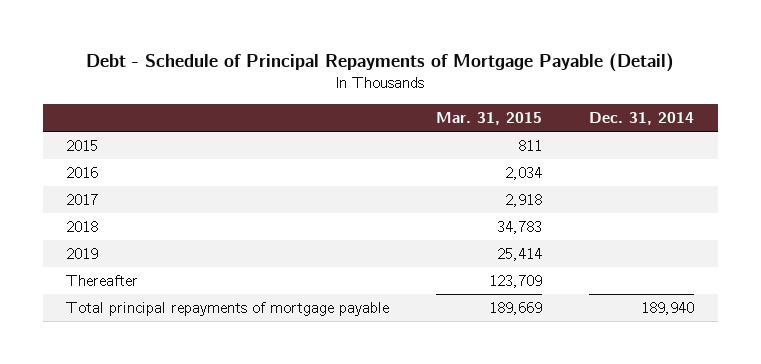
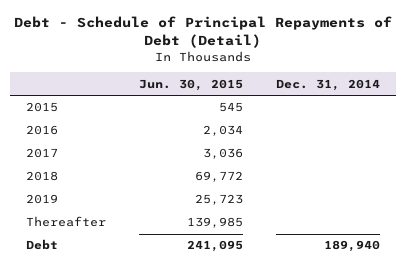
[86,53,675,73] Debt - Schedule of Principal Repayments of Mortgage Payable (Detail) -> [13,16,392,49] Debt - Schedule of Principal Repayments of Debt (Detail)
[436,112,543,126] Mar. 31, 2015 -> none
none -> [138,78,243,91] Jun. 30, 2015
[66,302,390,317] Total principal repayments of mortgage payable -> [25,239,58,251] Debt

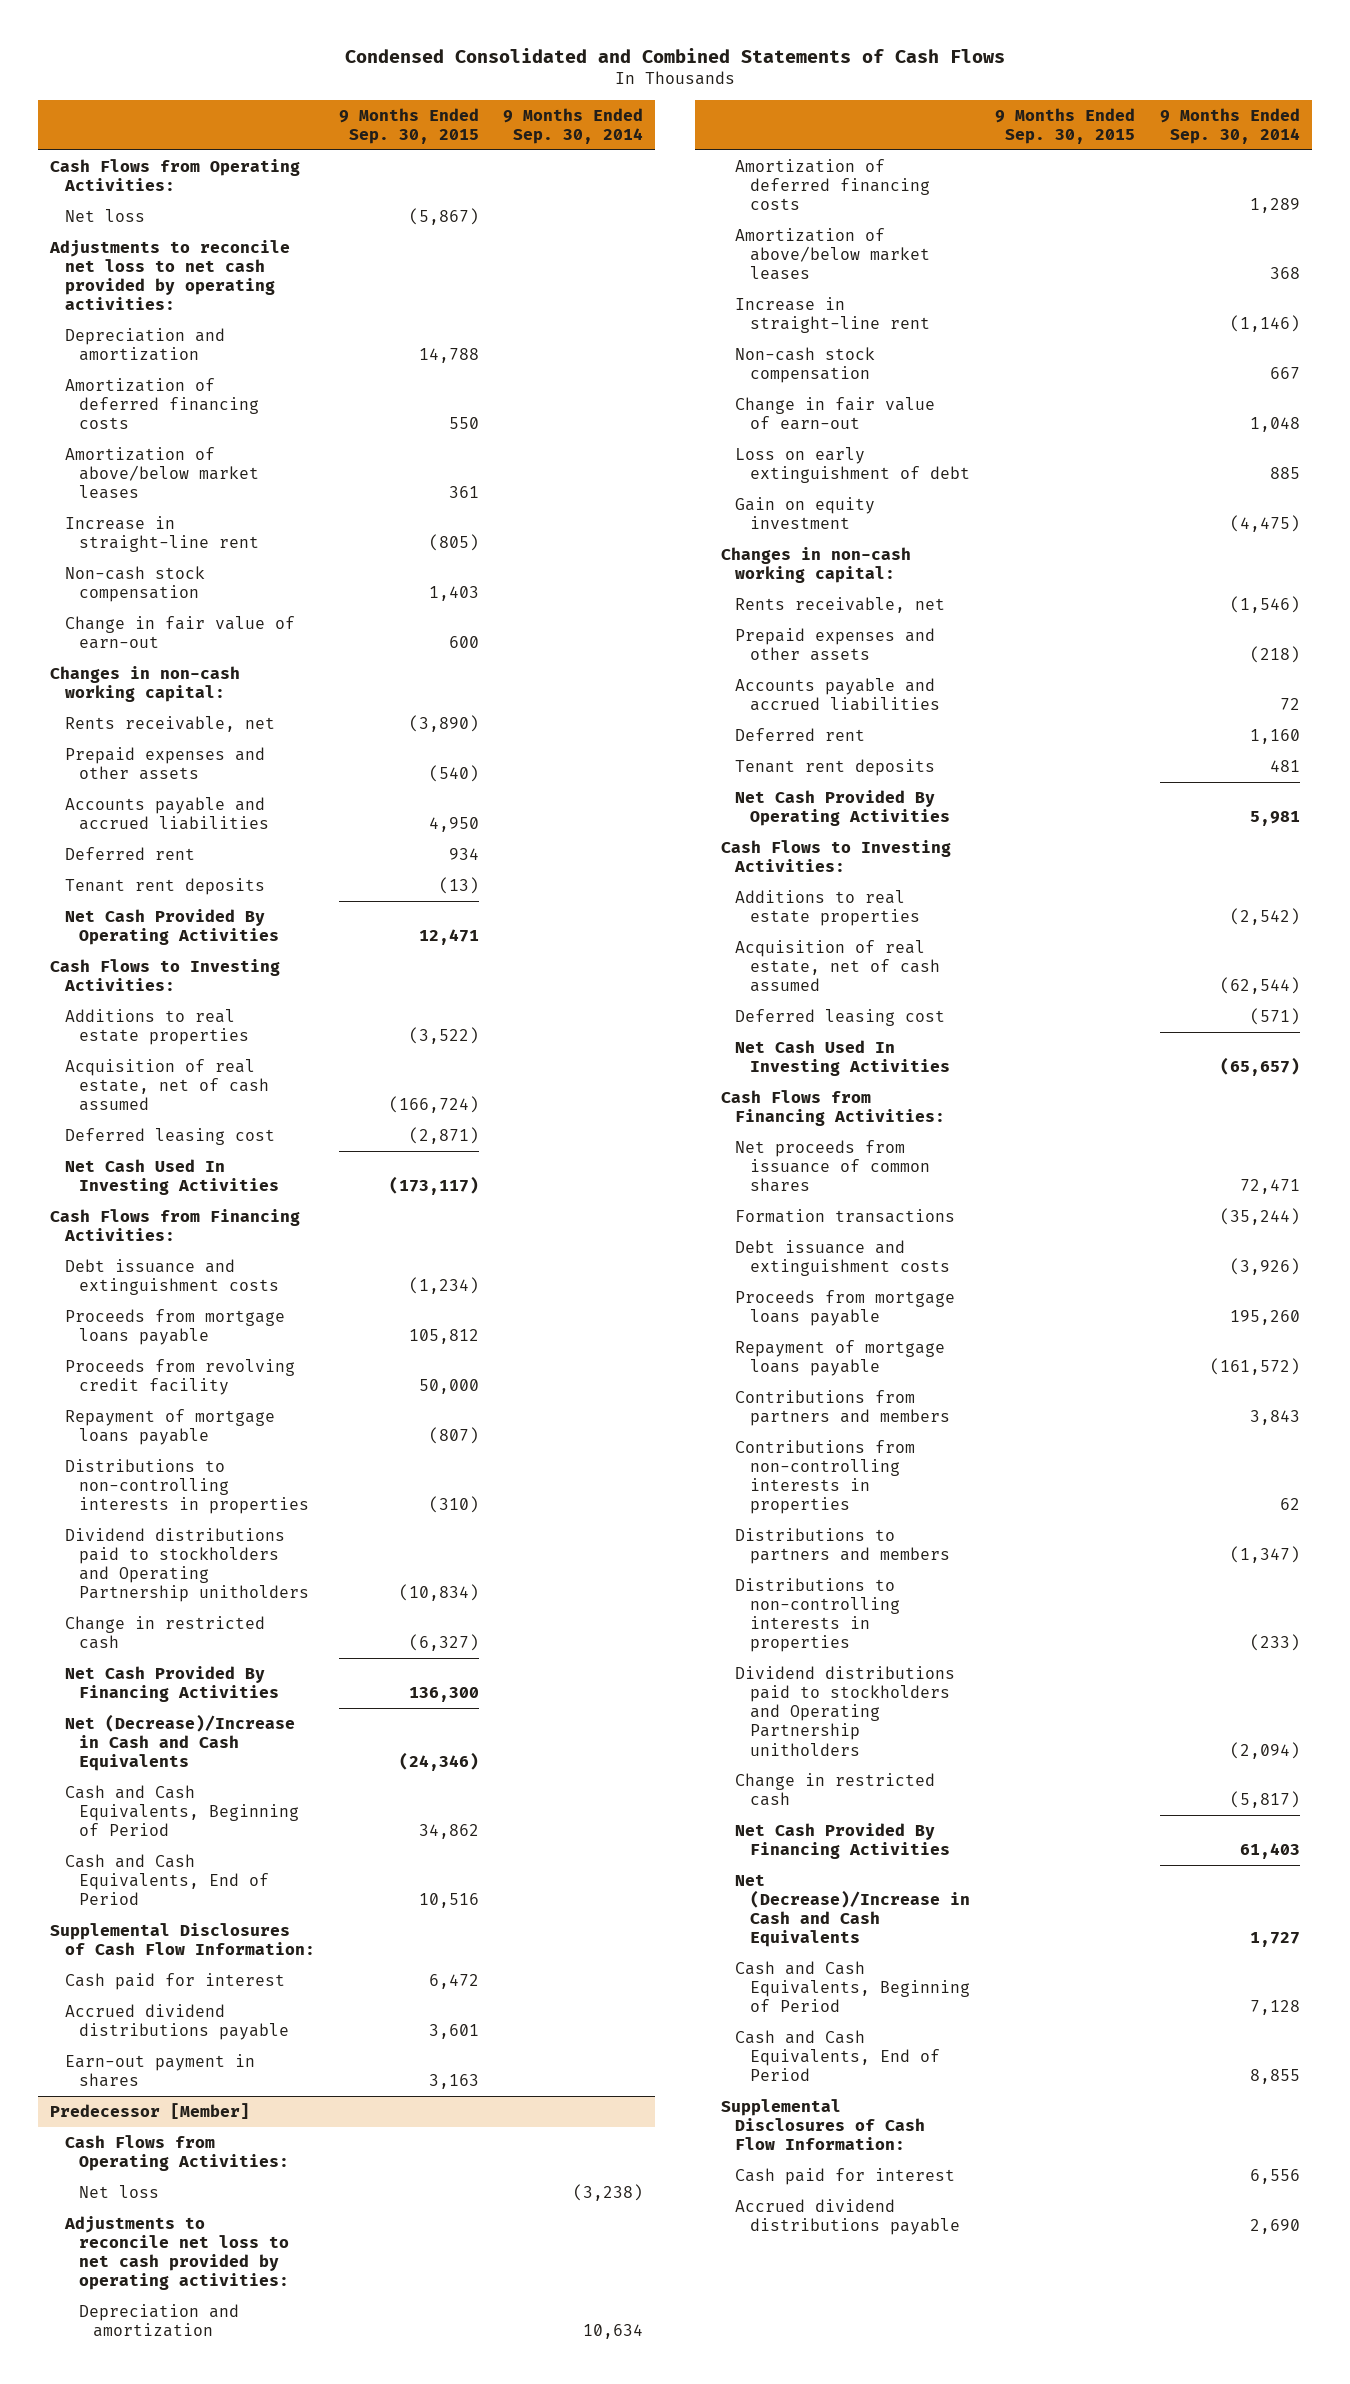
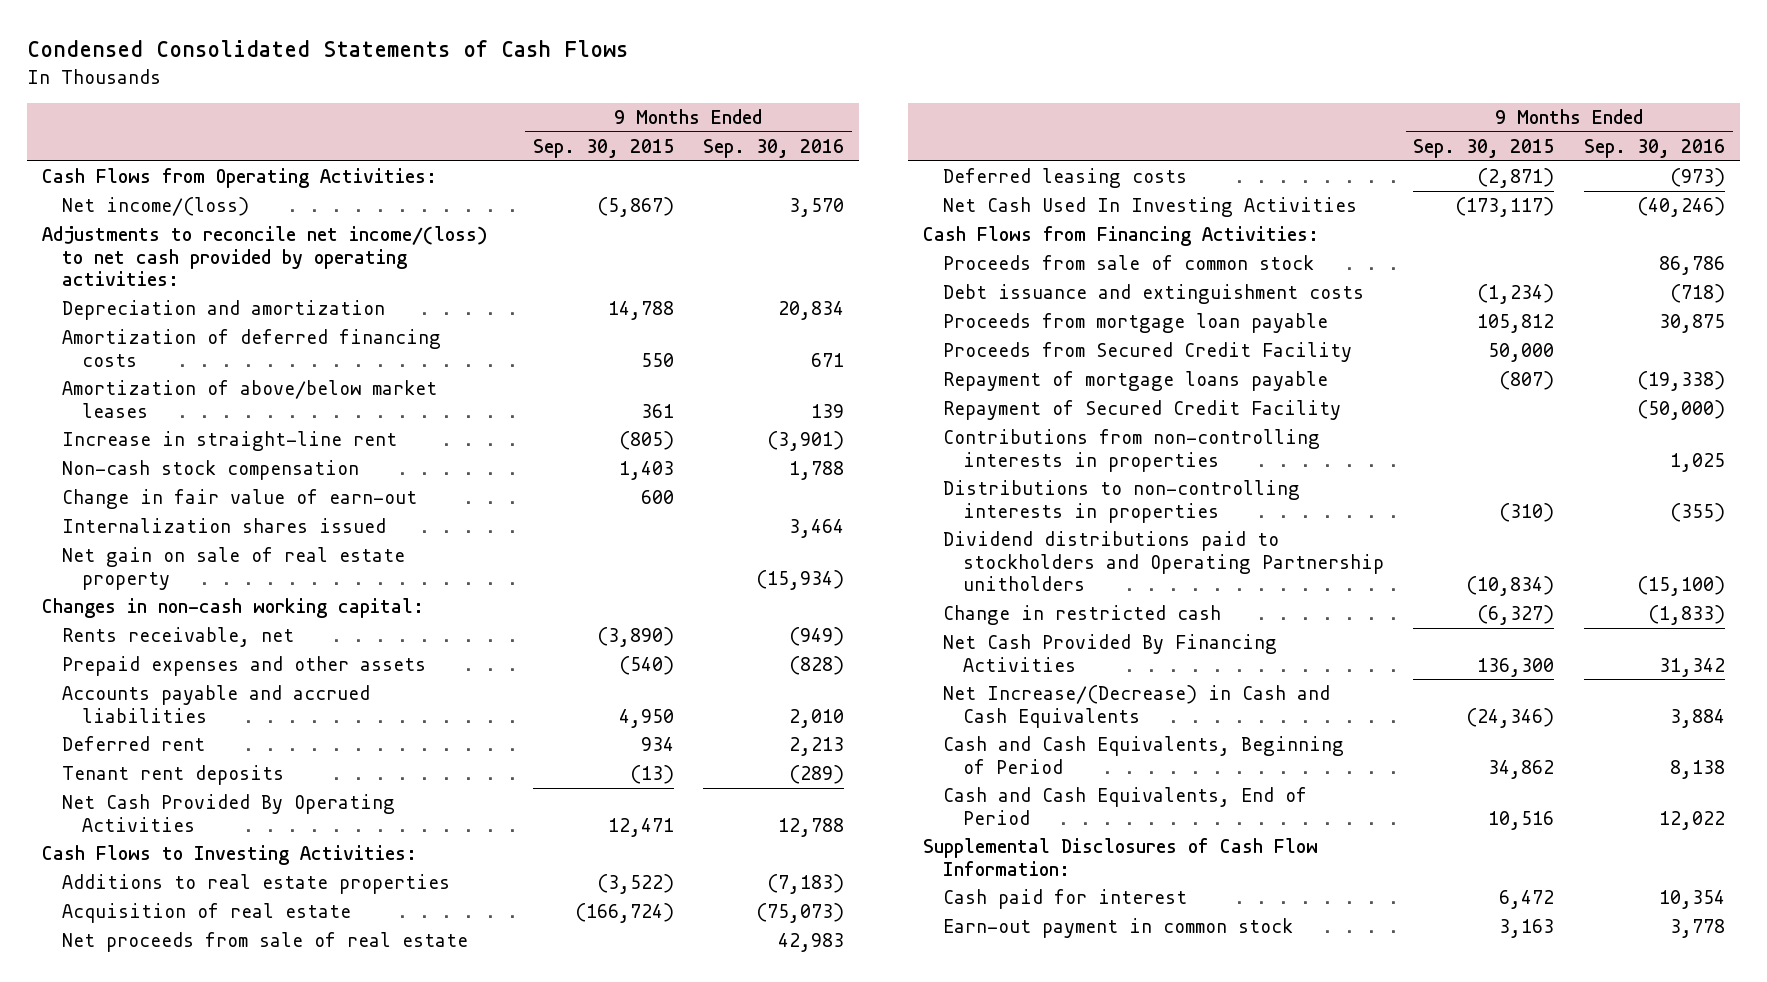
[345,47,1006,63] Condensed Consolidated and Combined Statements of Cash Flows -> [27,40,629,58] Condensed Consolidated Statements of Cash Flows
[503,107,644,144] 9 Months Ended Sep. 30, 2014 -> none
none -> [703,139,845,159] Sep. 30, 2016
[64,208,145,222] Net loss -> [61,197,249,217] Net income/(loss)
[49,239,291,311] Adjustments to reconcile net loss to net cash provided by operating activities: -> [41,226,488,287] Adjustments to reconcile net income/(loss) to net cash provided by operating activities:
none -> [61,518,386,534] Internalization shares issued
none -> [61,547,405,590] Net gain on sale of real estate property
[64,1058,269,1112] Acquisition of real estate, net of cash assumed -> [61,903,351,924] Acquisition of real estate
none -> [61,932,468,953] Net proceeds from sale of real estate
[64,1127,275,1145] Deferred leasing cost -> [942,168,1187,189] Deferred leasing costs
none -> [942,255,1314,271] Proceeds from sale of common stock
[64,1308,285,1346] Proceeds from mortgage loans payable -> [942,313,1328,334] Proceeds from mortgage loan payable
[64,1358,295,1396] Proceeds from revolving credit facility -> [942,342,1352,363] Proceeds from Secured Credit Facility
none -> [942,400,1341,421] Repayment of Secured Credit Facility
none -> [942,429,1320,472] Contributions from non-controlling interests in properties
[64,1713,295,1772] Net (Decrease)/Increase in Cash and Cash Equivalents -> [942,685,1330,728] Net Increase/(Decrease) in Cash and Cash Equivalents
[64,2003,289,2041] Accrued dividend distributions payable -> none
[50,2102,251,2119] Predecessor [Member] -> none
[64,2134,289,2172] Cash Flows from Operating Activities: -> none
[78,2184,159,2198] Net loss -> none
[63,2215,289,2291] Adjustments to reconcile net loss to net cash provided by operating activities: -> none
[78,2303,239,2338] Depreciation and amortization -> none
[735,158,930,211] Amortization of deferred financing costs -> none
[735,227,930,281] Amortization of above/below market leases -> none
[735,296,930,334] Increase in straight-line rent -> none
[735,346,876,384] Non-cash stock compensation -> none
[735,396,936,431] Change in fair value of earn-out -> none
[735,446,970,484] Loss on early extinguishment of debt -> none
[735,496,876,530] Gain on equity investment -> none
[721,546,912,584] Changes in non-cash working capital: -> none
[735,596,946,613] Rents receivable, net -> none
[735,627,936,662] Prepaid expenses and other assets -> none
[735,677,940,712] Accounts payable and accrued liabilities -> none
[735,727,866,741] Deferred rent -> none
[735,758,936,776] Tenant rent deposits -> none
[735,789,950,827] Net Cash Provided By Operating Activities -> none
[721,839,952,873] Cash Flows to Investing Activities: -> none
[735,889,920,927] Additions to real estate properties -> none
[735,939,940,993] Acquisition of real estate, net of cash assumed -> none
[735,1008,946,1026] Deferred leasing cost -> none
[735,1039,950,1077] Net Cash Used In Investing Activities -> none
[721,1089,946,1127] Cash Flows from Financing Activities: -> none
[735,1139,930,1193] Net proceeds from issuance of common shares -> none
[735,1208,956,1223] Formation transactions -> none
[735,1239,950,1277] Debt issuance and extinguishment costs -> none
[735,1289,956,1327] Proceeds from mortgage loans payable -> none
[735,1339,946,1377] Repayment of mortgage loans payable -> none
[735,1389,950,1427] Contributions from partners and members -> none
[735,1439,916,1515] Contributions from non-controlling interests in properties -> none
[735,1527,950,1565] Distributions to partners and members -> none
[735,1577,900,1653] Distributions to non-controlling interests in properties -> none
[735,1665,956,1756] Dividend distributions paid to stockholders and Operating Partnership unitholders -> none
[735,1772,936,1807] Change in restricted cash -> none
[735,1822,950,1860] Net Cash Provided By Financing Activities -> none
[735,1873,970,1948] Net (Decrease)/Increase in Cash and Cash Equivalents -> none
[735,1960,970,2013] Cash and Cash Equivalents, Beginning of Period -> none
[735,2029,940,2082] Cash and Cash Equivalents, End of Period -> none
[721,2098,926,2151] Supplemental Disclosures of Cash Flow Information: -> none
[735,2167,956,2185] Cash paid for interest -> none
[735,2198,960,2236] Accrued dividend distributions payable -> none
[64,2053,255,2088] Earn-out payment in shares -> [942,918,1293,939] Earn-out payment in common stock

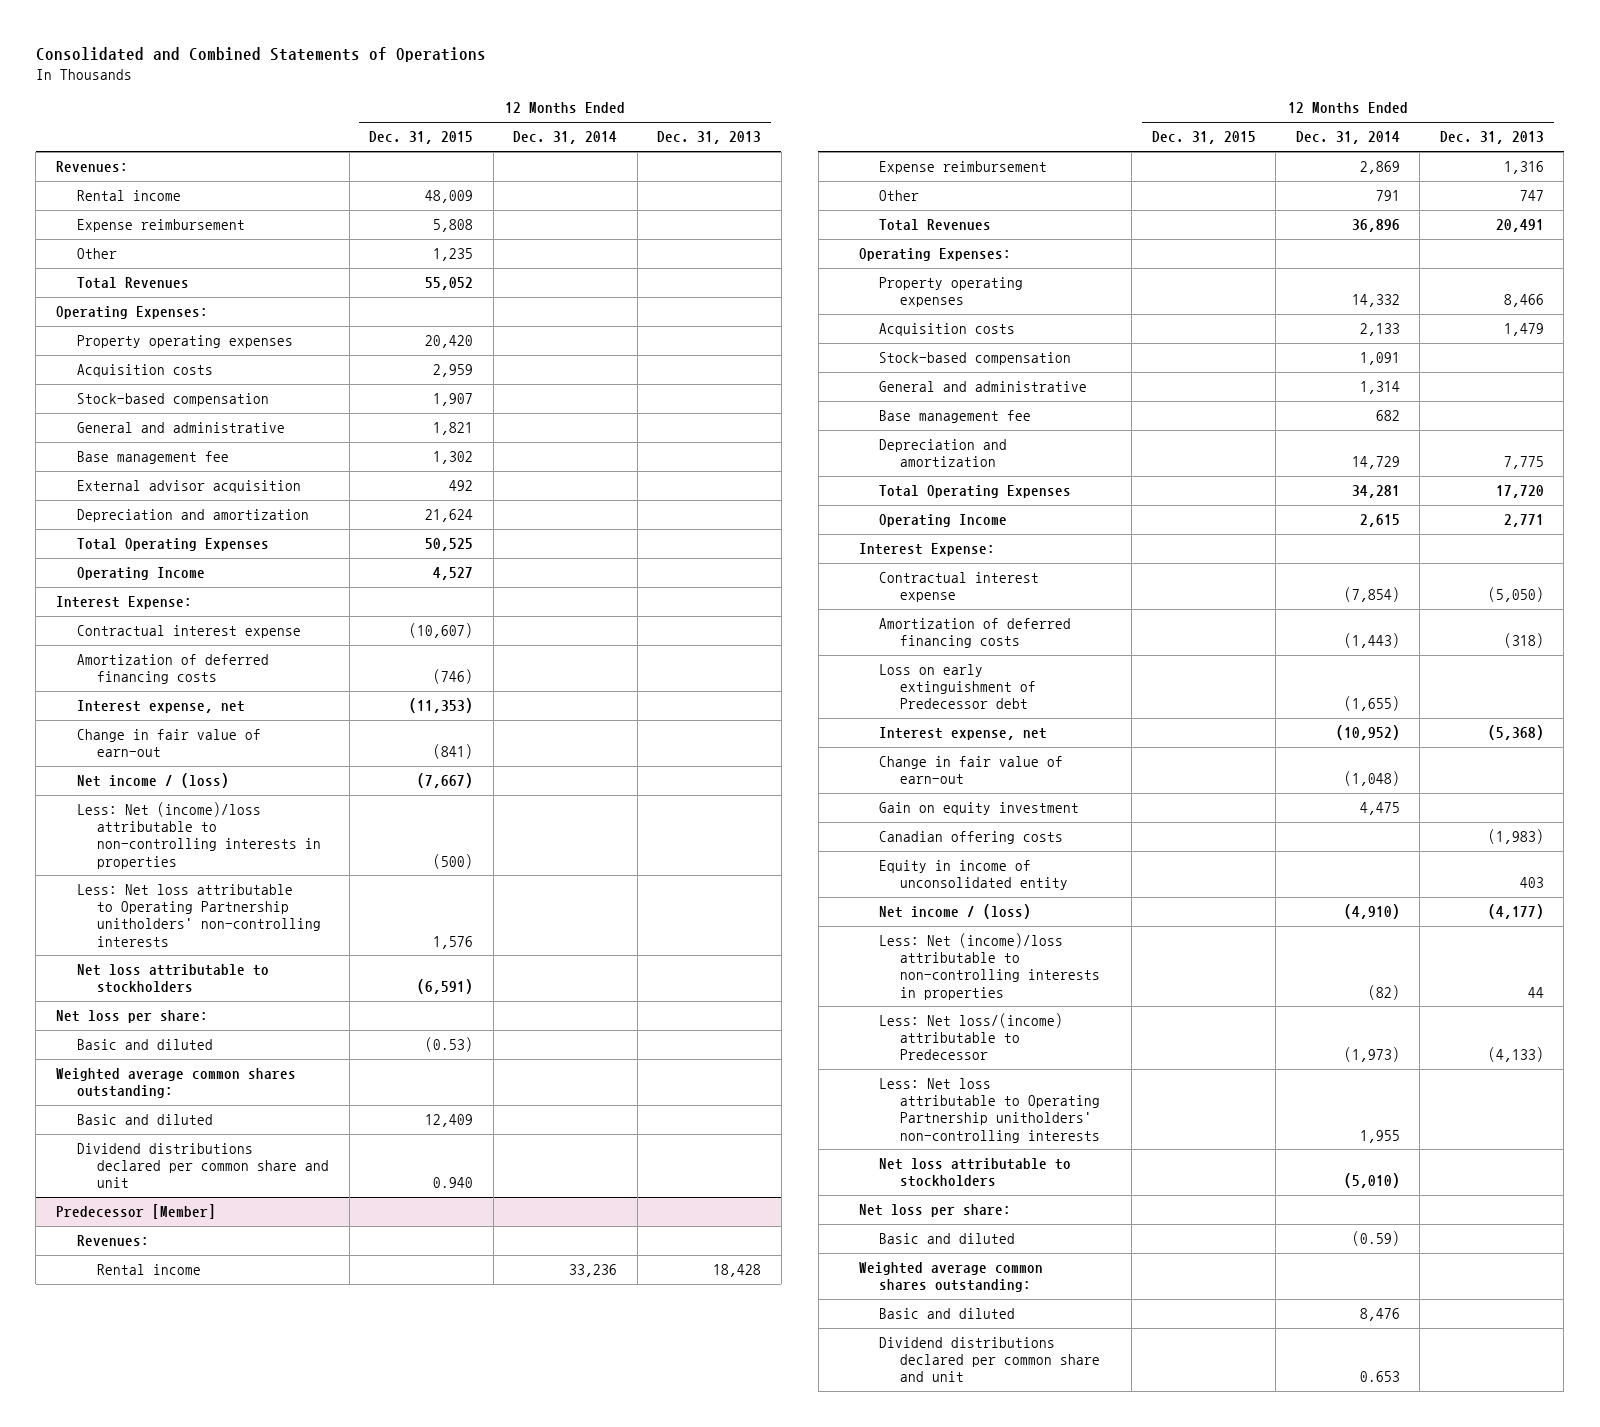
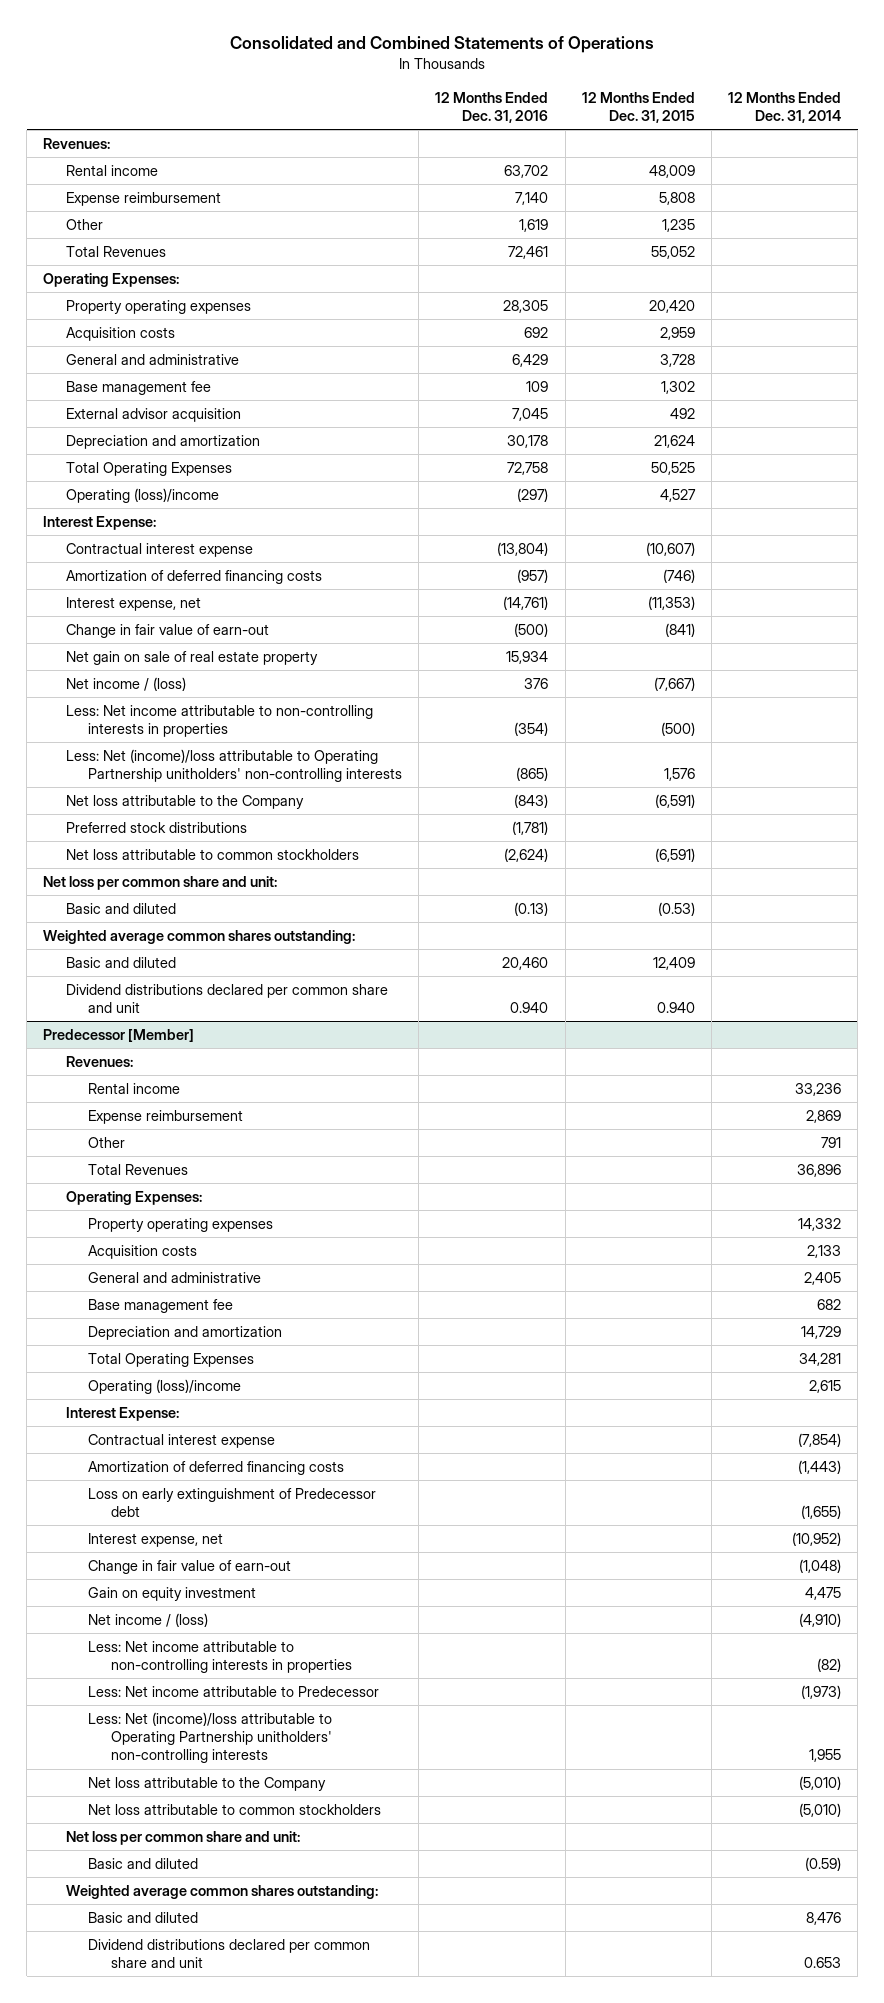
[657,131,762,145] Dec. 31, 2013 -> none
none -> [435,91,549,124] 12 Months Ended Dec. 31, 2016
[76,393,269,407] Stock-based compensation -> none
[433,422,474,436] 1,821 -> [659,353,695,367] 3,728
[76,567,205,581] Operating Income -> [65,487,219,503] Operating (loss)/income
none -> [65,650,318,665] Net gain on sale of real estate property
[76,802,322,869] Less: Net (income)/loss attributable to non-controlling interests in properties -> [65,704,373,738] Less: Net income attributable to non-controlling interests in properties
[76,884,322,947] Less: Net loss attributable to Operating Partnership unitholders' non-controlling interests -> [65,748,403,783] Less: Net (income)/loss attributable to Operating Partnership unitholders' non-controlling interests
[76,964,269,994] Net loss attributable to stockholders -> [65,794,304,809] Net loss attributable to the Company
none -> [65,821,247,833] Preferred stock distributions
none -> [65,848,359,860] Net loss attributable to common stockholders
[55,1010,208,1024] Net loss per share: -> [43,875,278,890] Net loss per common share and unit:
[879,352,1072,366] Stock-based compensation -> none
[1359,381,1400,395] 1,314 -> [803,1271,841,1285] 2,405
[879,514,1008,528] Operating Income -> [88,1378,242,1394] Operating (loss)/income
[879,831,1064,845] Canadian offering costs -> none
[879,860,1069,891] Equity in income of unconsolidated entity -> none
[879,933,1101,1000] Less: Net (income)/loss attributable to non-controlling interests in properties -> [88,1640,352,1674] Less: Net income attributable to non-controlling interests in properties
[879,1013,1064,1061] Less: Net loss/(income) attributable to Predecessor -> [88,1685,380,1697] Less: Net income attributable to Predecessor
[879,1078,1101,1143] Less: Net loss attributable to Operating Partnership unitholders' non-controlling interests -> [88,1711,333,1764] Less: Net (income)/loss attributable to Operating Partnership unitholders' non-controlling interests
[879,1158,1072,1188] Net loss attributable to stockholders -> [88,1776,327,1791] Net loss attributable to the Company
none -> [88,1803,382,1815] Net loss attributable to common stockholders
[858,1204,1011,1218] Net loss per share: -> [65,1830,300,1845] Net loss per common share and unit:

